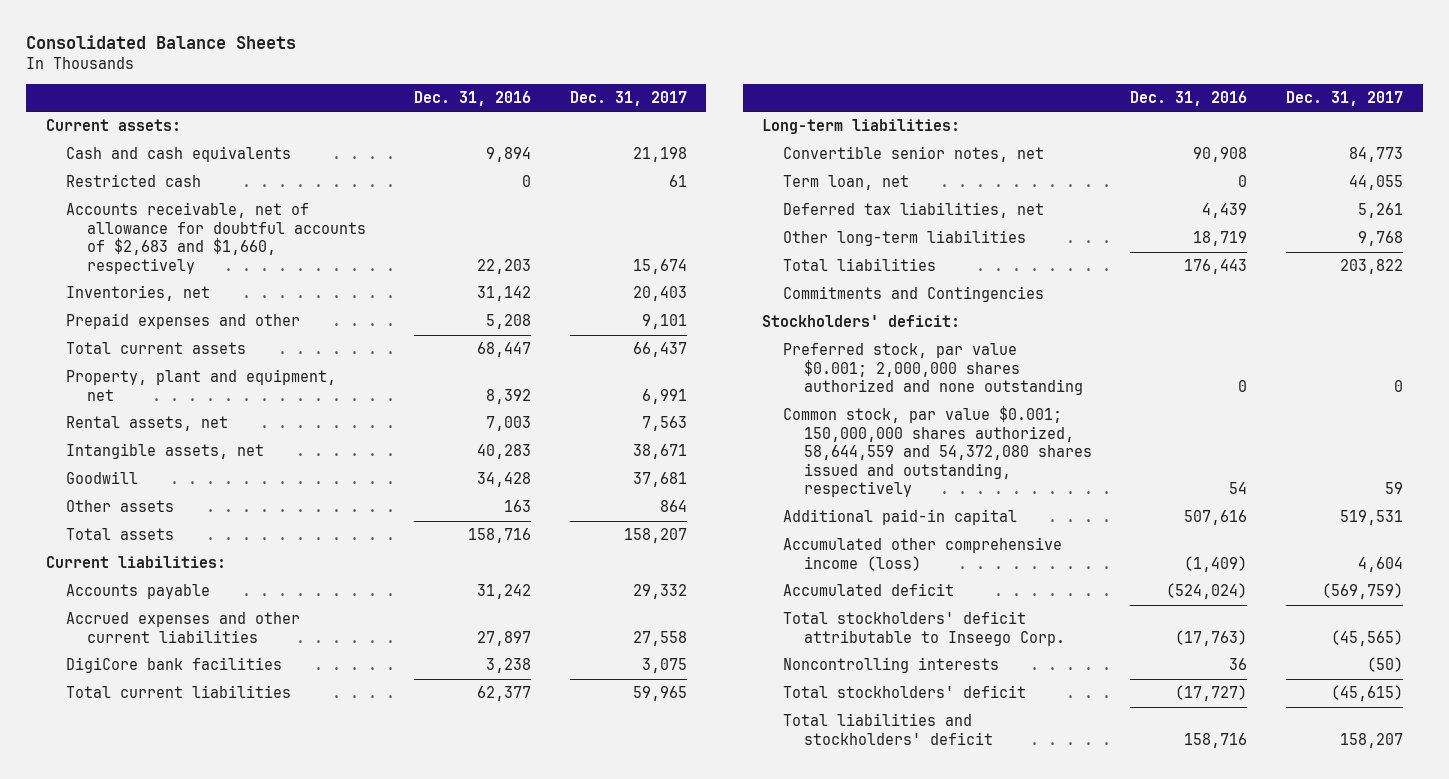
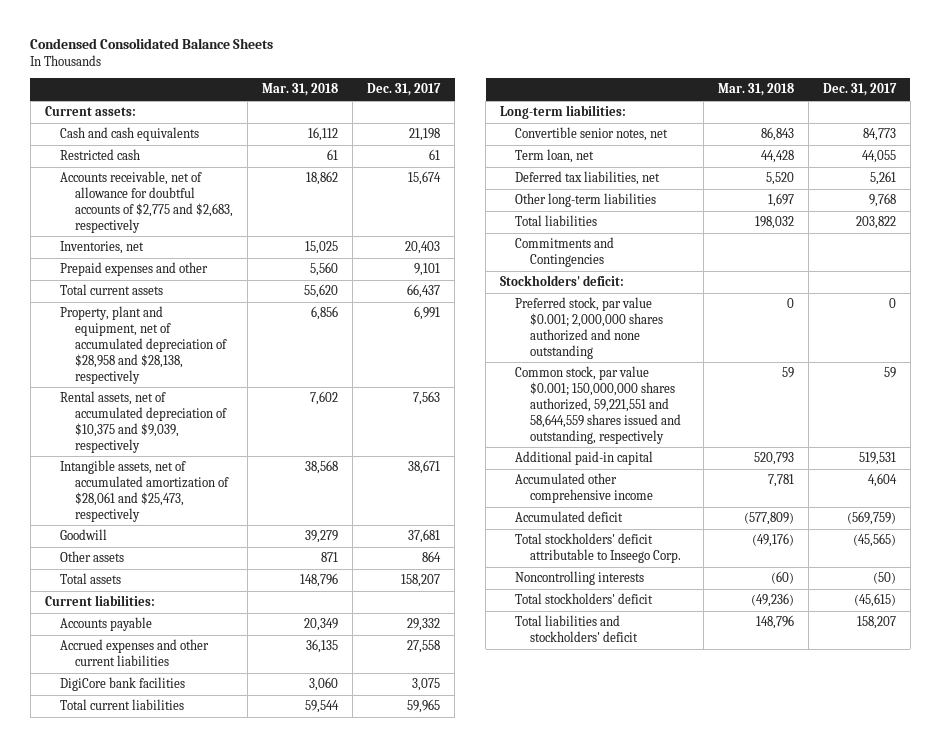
[26,35,297,50] Consolidated Balance Sheets -> [30,38,274,50] Condensed Consolidated Balance Sheets
[413,90,531,106] Dec. 31, 2016 -> none
none -> [262,83,339,97] Mar. 31, 2018
[66,202,367,274] Accounts receivable, net of allowance for doubtful accounts of $2,683 and $1,660, respectively -> [59,171,234,233] Accounts receivable, net of allowance for doubtful accounts of $2,775 and $2,683, respectively
[66,369,337,401] Property, plant and equipment, net -> [59,306,228,384] Property, plant and equipment, net of accumulated depreciation of $28,958 and $28,138, respectively
[66,416,229,432] Rental assets, net -> [59,391,228,453] Rental assets, net of accumulated depreciation of $10,375 and $9,039, respectively
[66,443,265,460] Intangible assets, net -> [59,460,230,522] Intangible assets, net of accumulated amortization of $28,061 and $25,473, respectively
[783,406,1092,498] Common stock, par value $0.001; 150,000,000 shares authorized, 58,644,559 and 54,372,080 shares issued and outstanding, respectively -> [515,366,682,444] Common stock, par value $0.001; 150,000,000 shares authorized, 59,221,551 and 58,644,559 shares issued and outstanding, respectively
[783,537,1063,571] Accumulated other comprehensive income (loss) -> [515,473,654,503] Accumulated other comprehensive income

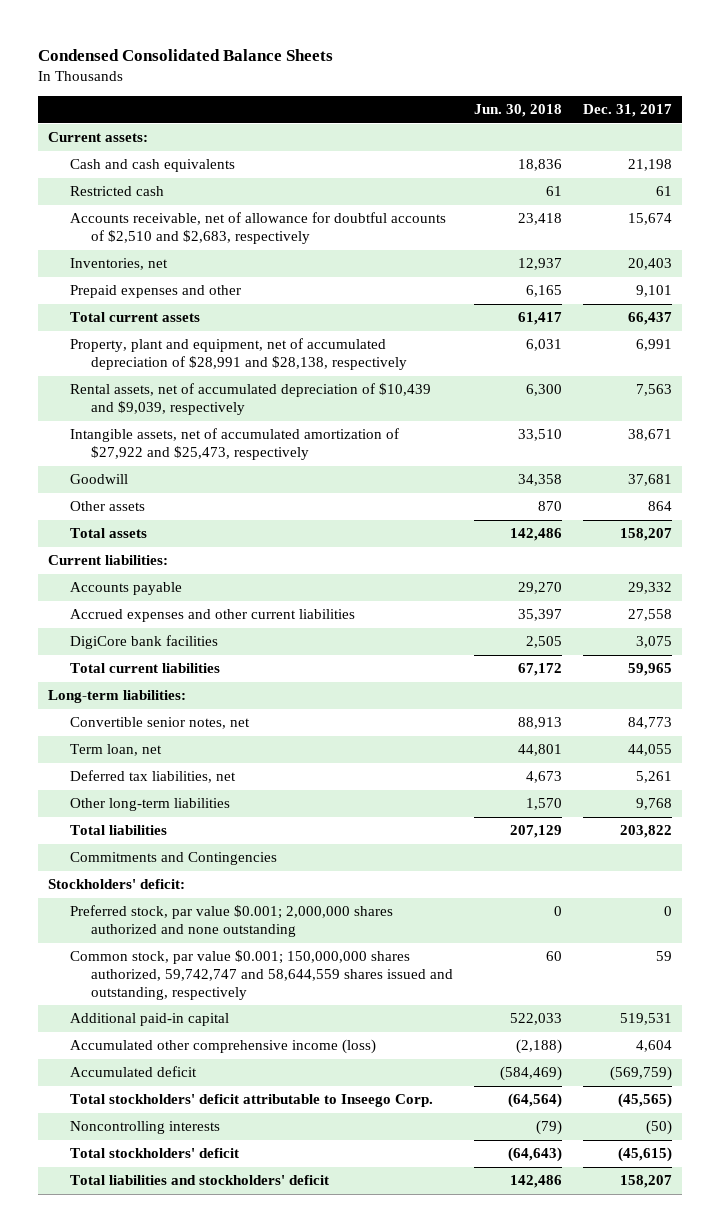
[262,83,339,97] Mar. 31, 2018 -> none
none -> [473,103,562,117] Jun. 30, 2018
[59,171,234,233] Accounts receivable, net of allowance for doubtful accounts of $2,775 and $2,683, respectively -> [69,212,446,244] Accounts receivable, net of allowance for doubtful accounts of $2,510 and $2,683, respectively
[59,306,228,384] Property, plant and equipment, net of accumulated depreciation of $28,958 and $28,138, respectively -> [69,338,407,370] Property, plant and equipment, net of accumulated depreciation of $28,991 and $28,138, respectively
[59,391,228,453] Rental assets, net of accumulated depreciation of $10,375 and $9,039, respectively -> [69,383,431,415] Rental assets, net of accumulated depreciation of $10,439 and $9,039, respectively
[59,460,230,522] Intangible assets, net of accumulated amortization of $28,061 and $25,473, respectively -> [69,428,399,460] Intangible assets, net of accumulated amortization of $27,922 and $25,473, respectively
[515,366,682,444] Common stock, par value $0.001; 150,000,000 shares authorized, 59,221,551 and 58,644,559 shares issued and outstanding, respectively -> [69,950,453,1000] Common stock, par value $0.001; 150,000,000 shares authorized, 59,742,747 and 58,644,559 shares issued and outstanding, respectively
[515,473,654,503] Accumulated other comprehensive income -> [69,1039,376,1055] Accumulated other comprehensive income (loss)

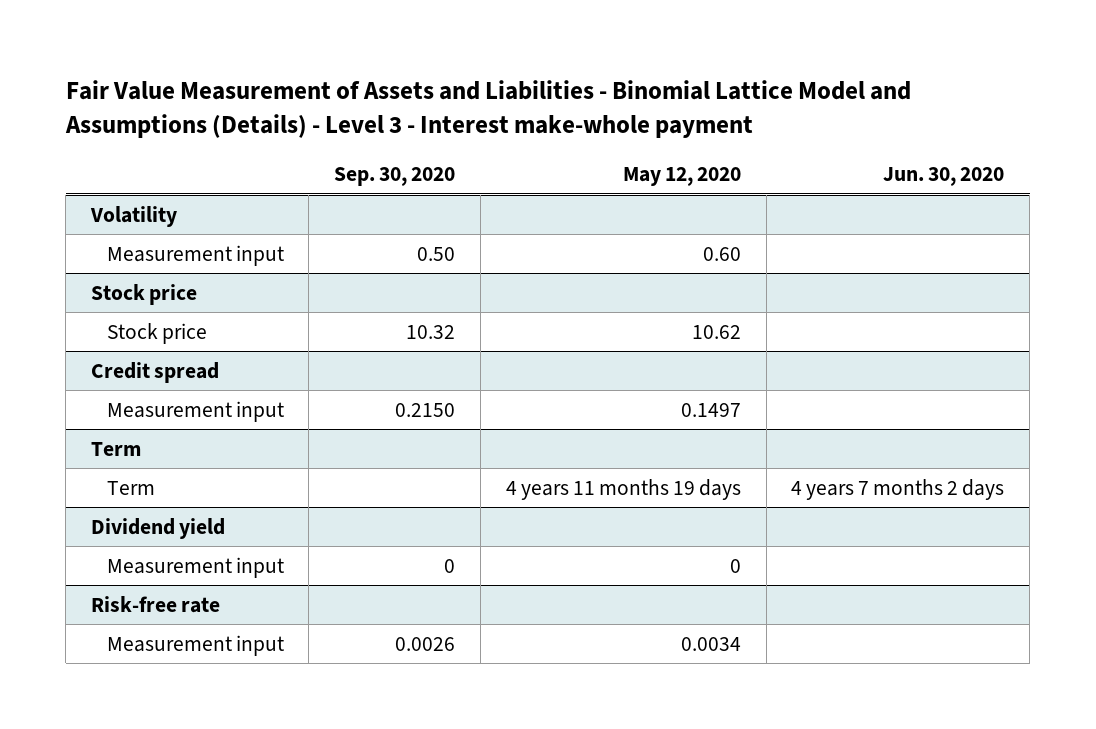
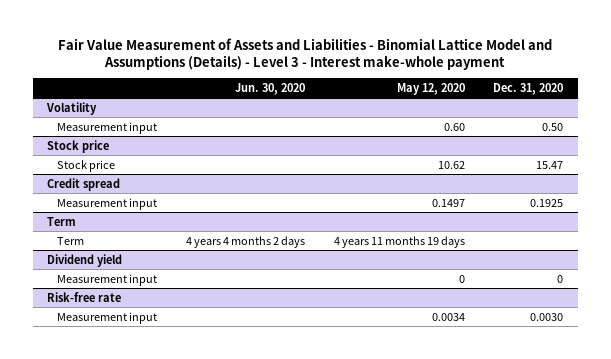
[334,167,456,187] Sep. 30, 2020 -> none
none -> [493,83,564,96] Dec. 31, 2020
[791,478,1005,500] 4 years 7 months 2 days -> [185,235,305,248] 4 years 4 months 2 days

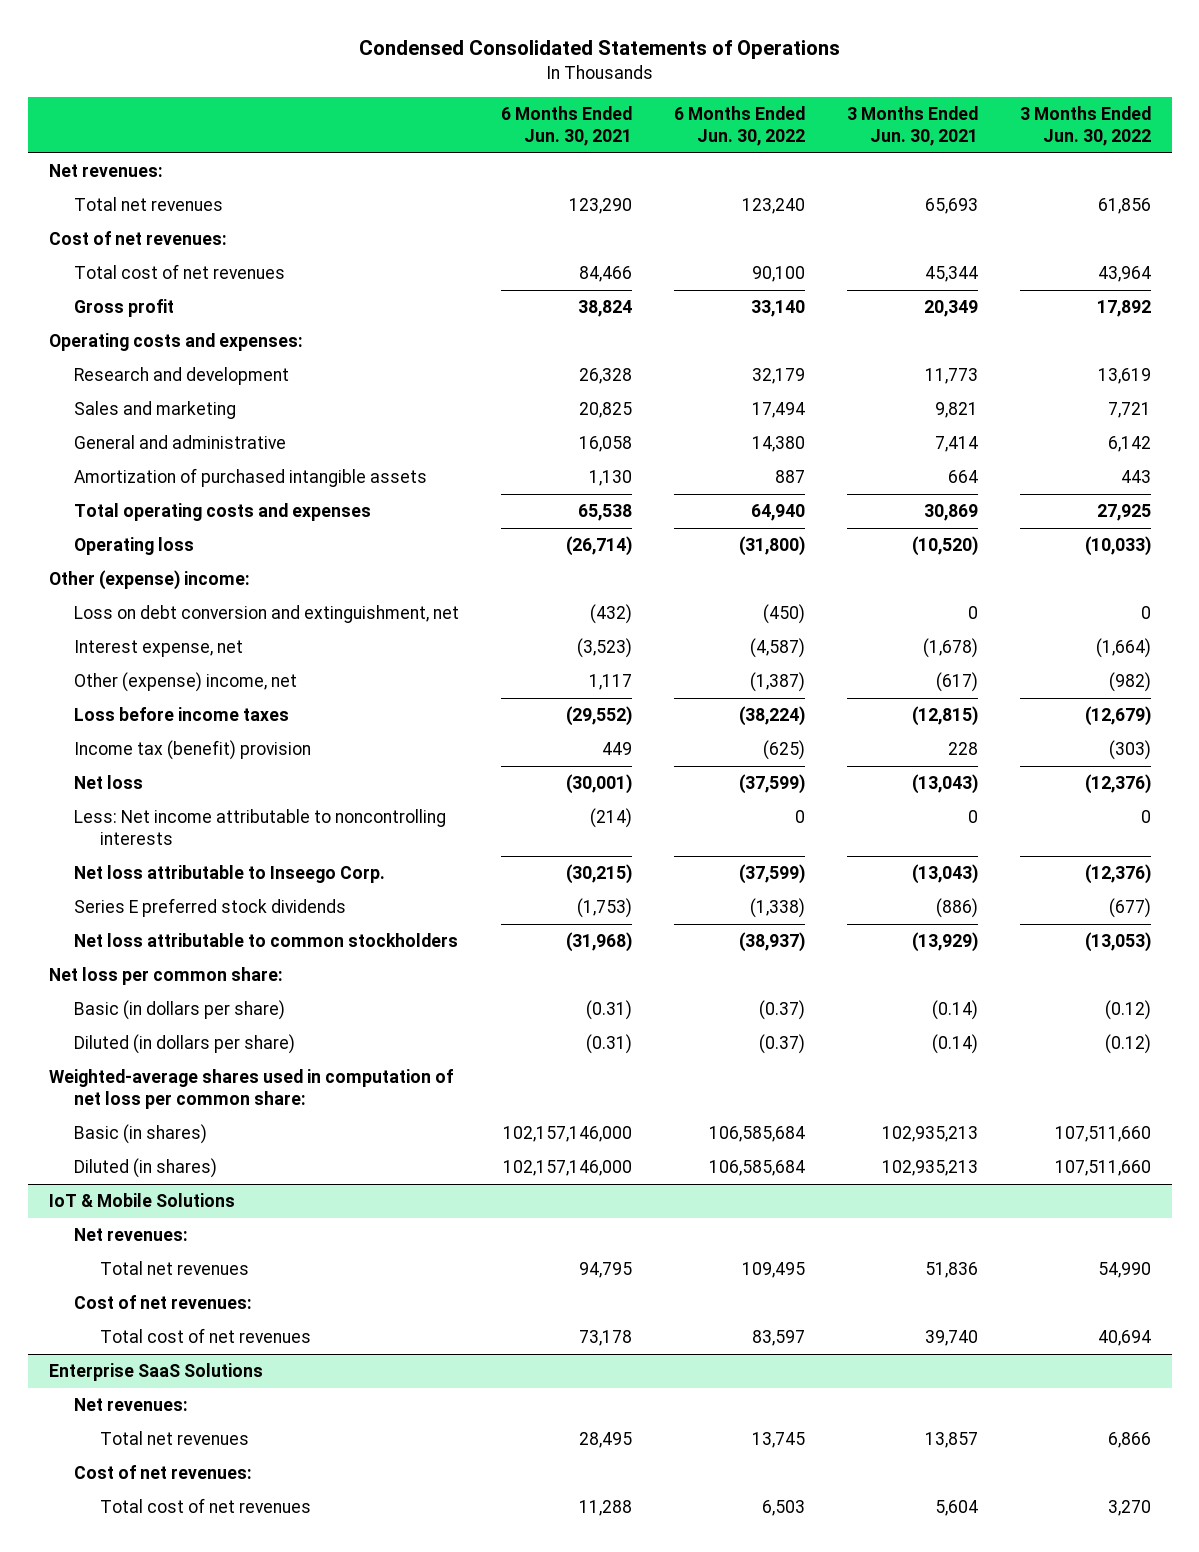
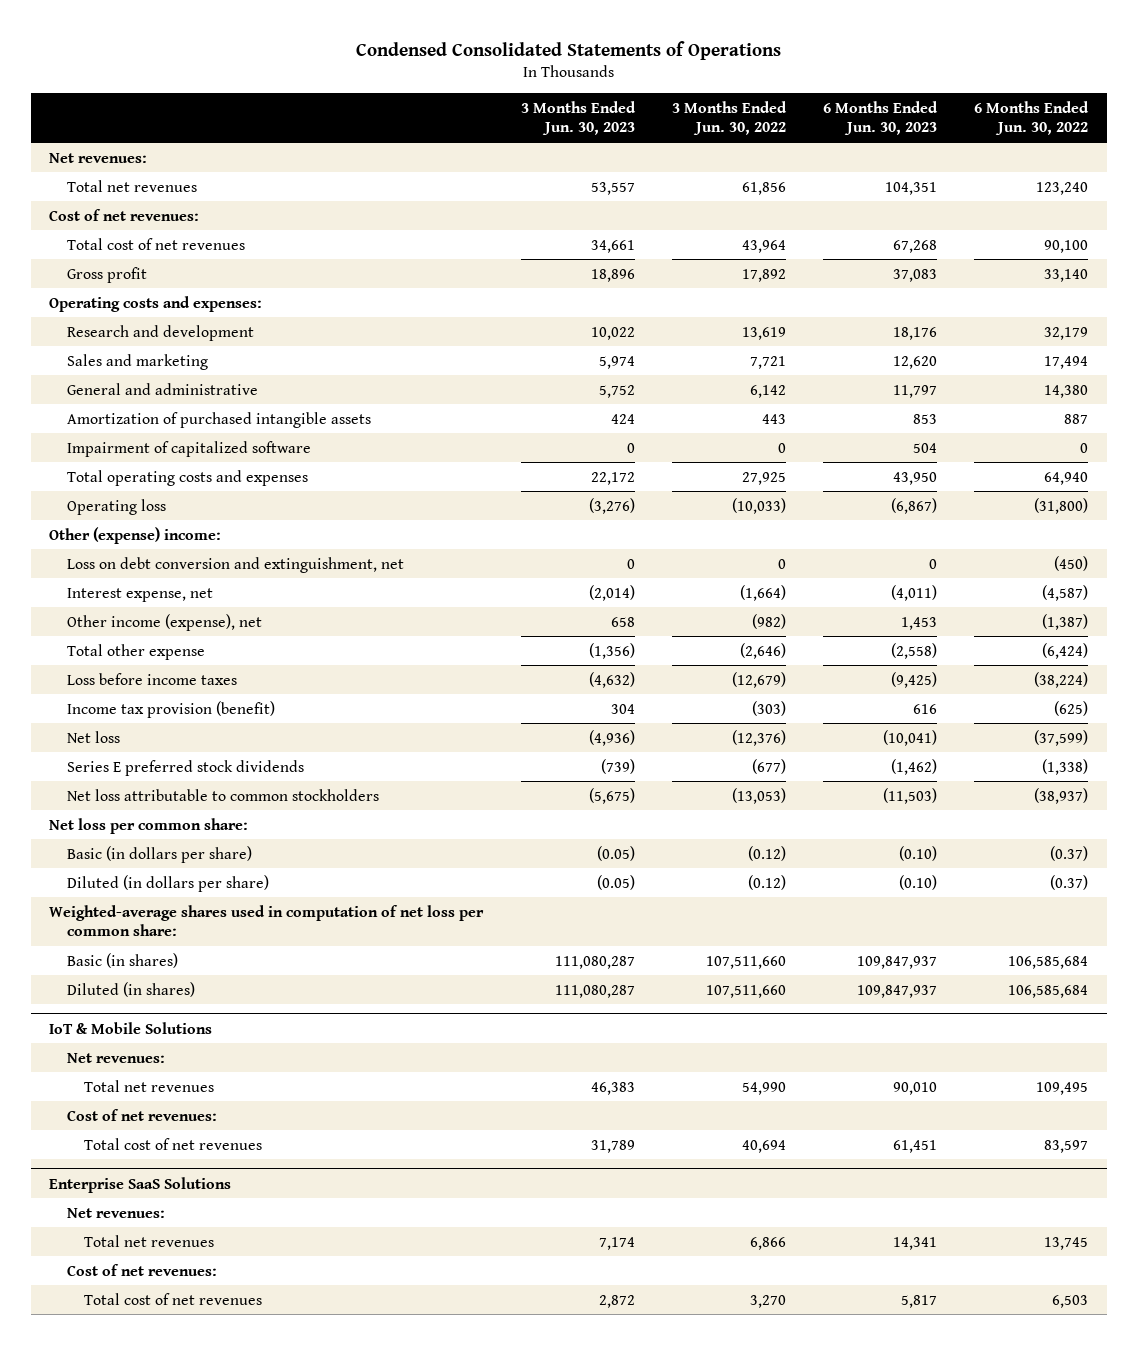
[501,106,633,147] 6 Months Ended Jun. 30, 2021 -> none
[846,106,978,147] 3 Months Ended Jun. 30, 2021 -> none
none -> [520,100,636,136] 3 Months Ended Jun. 30, 2023
none -> [822,100,938,136] 6 Months Ended Jun. 30, 2023
none -> [66,440,311,457] Impairment of capitalized software
[74,672,298,693] Other (expense) income, net -> [66,613,262,631] Other income (expense), net
none -> [66,643,205,660] Total other expense
[74,740,312,761] Income tax (benefit) provision -> [66,700,275,718] Income tax provision (benefit)
[74,809,447,846] Less: Net income attributable to noncontrolling interests -> none
[74,865,386,884] Net loss attributable to Inseego Corp. -> none

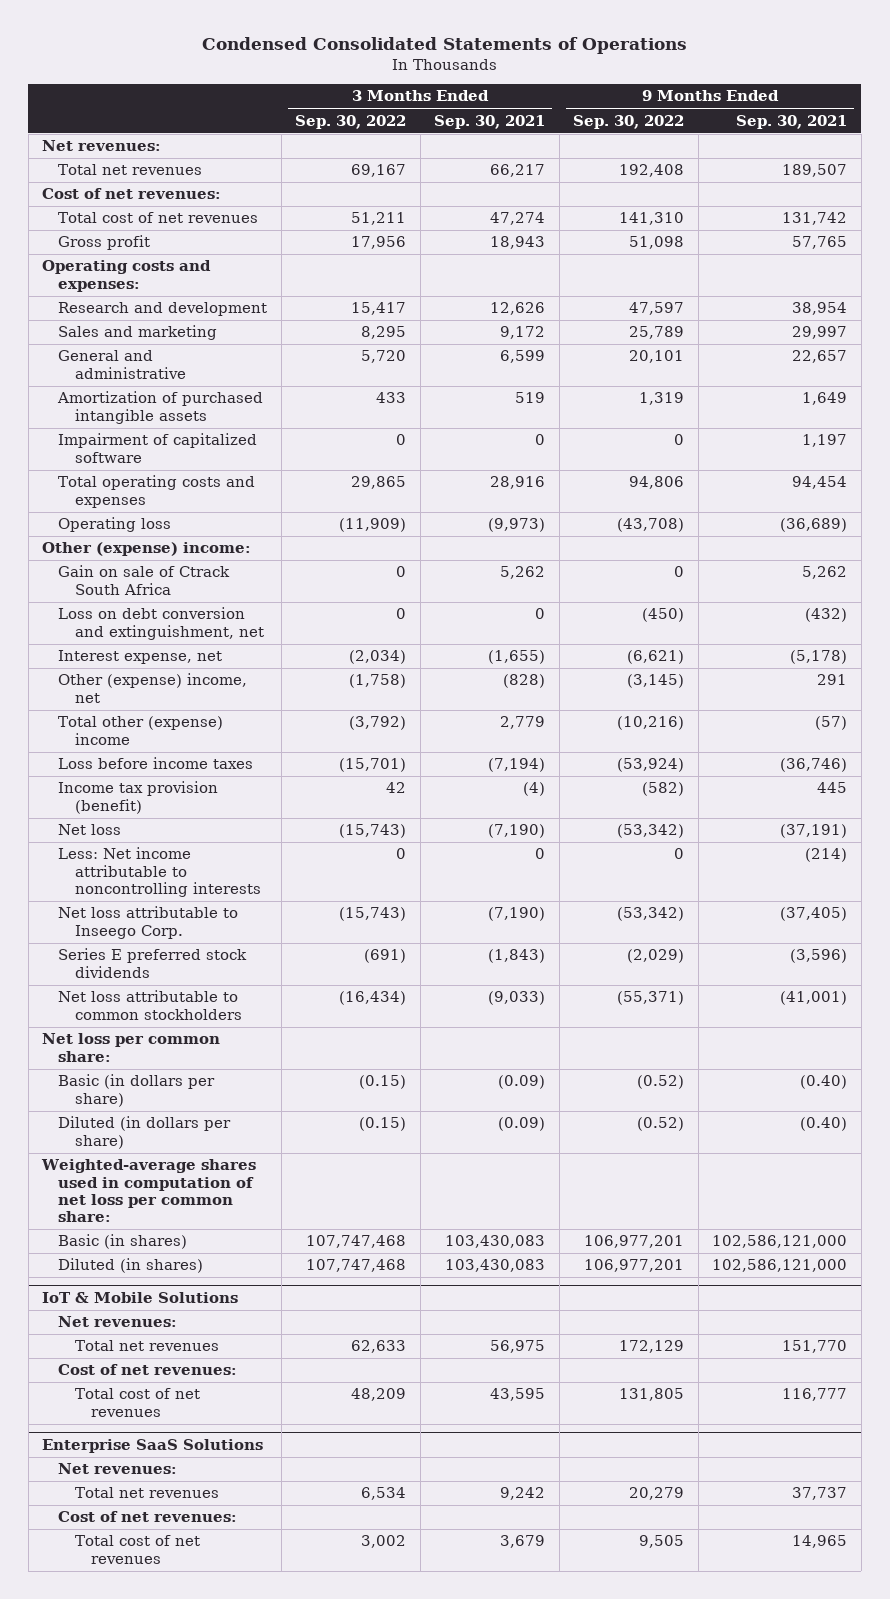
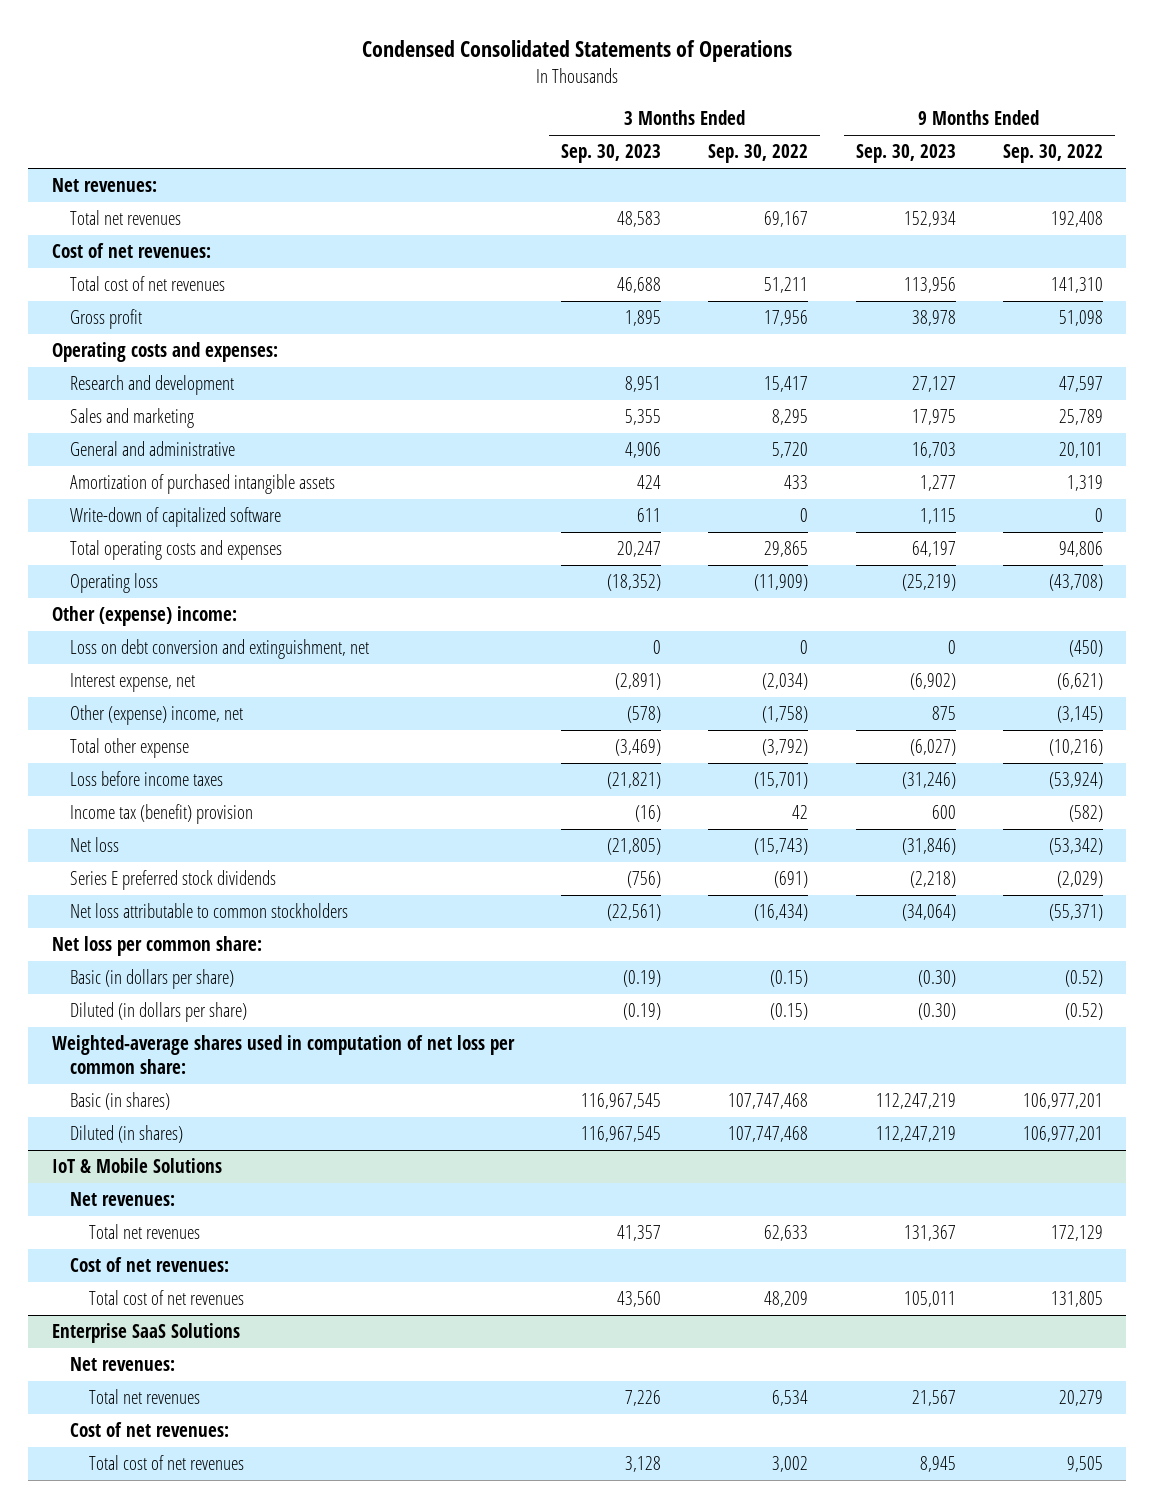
[434,114,546,129] Sep. 30, 2021 -> none
[736,114,848,129] Sep. 30, 2021 -> none
none -> [560,144,661,164] Sep. 30, 2023
none -> [855,144,956,164] Sep. 30, 2023
[58,433,258,463] Impairment of capitalized software -> [70,507,282,528] Write-down of capitalized software
[58,565,231,595] Gain on sale of Ctrack South Africa -> none
[58,716,224,745] Total other (expense) income -> [70,738,190,759] Total other expense
[58,781,219,814] Income tax provision (benefit) -> [70,804,254,825] Income tax (benefit) provision
[58,847,261,898] Less: Net income attributable to noncontrolling interests -> none
[58,906,239,939] Net loss attributable to Inseego Corp. -> none

